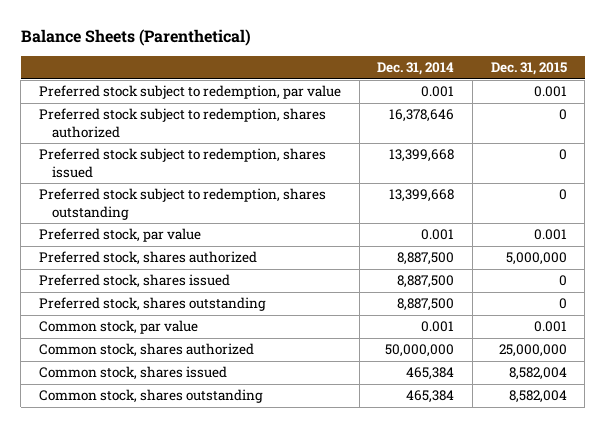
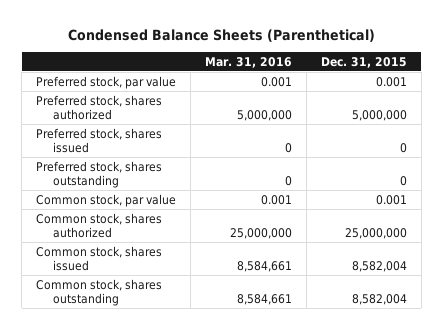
[20,29,251,47] Balance Sheets (Parenthetical) -> [67,29,375,43] Condensed Balance Sheets (Parenthetical)
[377,62,455,76] Dec. 31, 2014 -> none
none -> [205,56,293,68] Mar. 31, 2016
[39,85,342,100] Preferred stock subject to redemption, par value -> none
[39,108,327,138] Preferred stock subject to redemption, shares authorized -> none
[39,148,327,178] Preferred stock subject to redemption, shares issued -> none
[39,188,327,220] Preferred stock subject to redemption, shares outstanding -> none

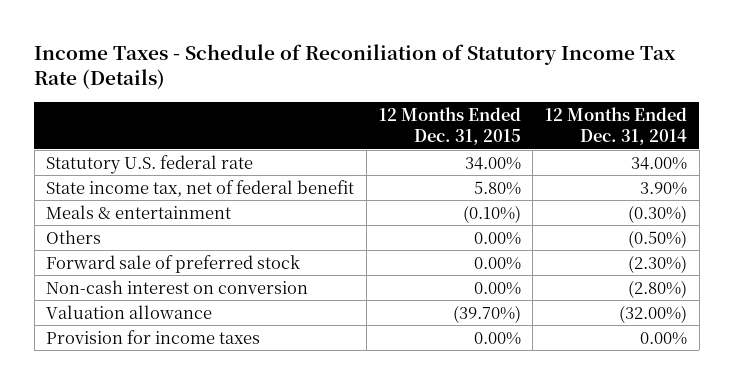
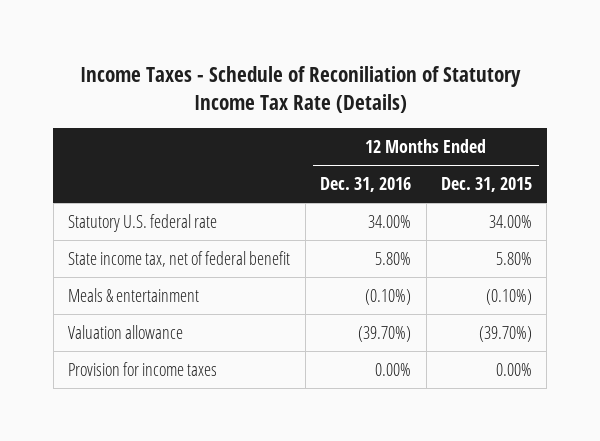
[545,106,688,146] 12 Months Ended Dec. 31, 2014 -> none
none -> [320,177,412,193] Dec. 31, 2016
[46,229,102,244] Others -> none
[46,254,301,273] Forward sale of preferred stock -> none
[46,279,309,294] Non-cash interest on conversion -> none

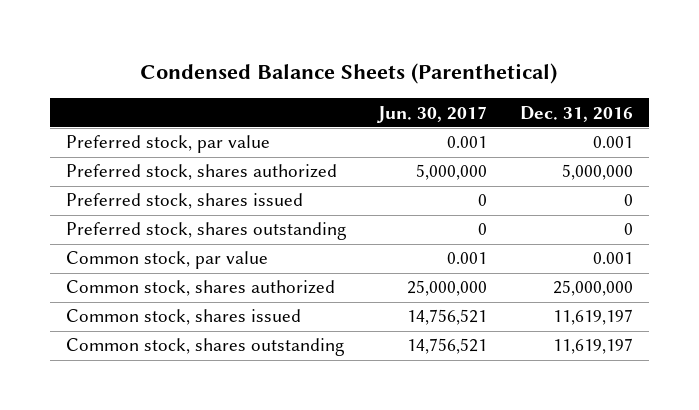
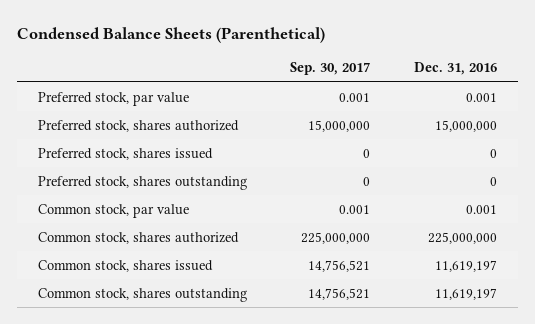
[377,105,488,123] Jun. 30, 2017 -> none
none -> [290,62,371,76] Sep. 30, 2017
[561,164,633,181] 5,000,000 -> [434,119,497,132] 15,000,000
[552,280,633,297] 25,000,000 -> [427,231,497,244] 225,000,000

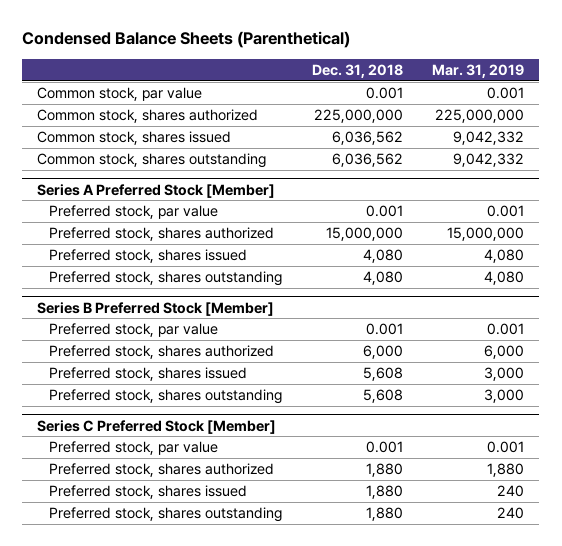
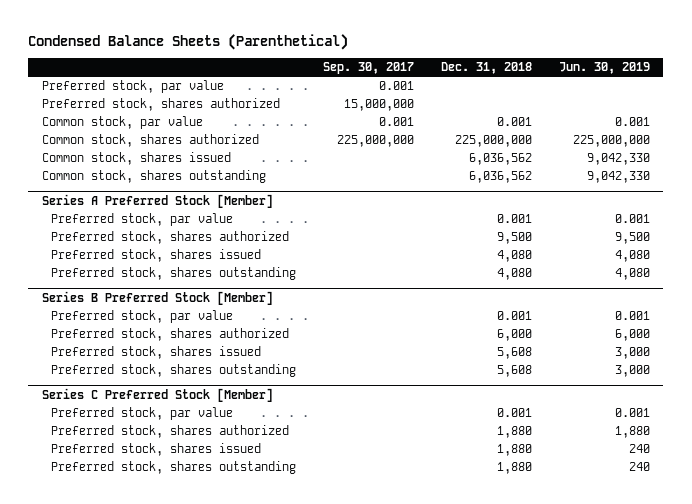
[432,63,525,78] Mar. 31, 2019 -> none
none -> [322,62,414,75] Sep. 30, 2017
none -> [558,62,650,75] Jun. 30, 2019
none -> [41,80,224,94] Preferred stock, par value
none -> [41,98,280,112] Preferred stock, shares authorized
[325,226,403,241] 15,000,000 -> [496,232,532,245] 9,500

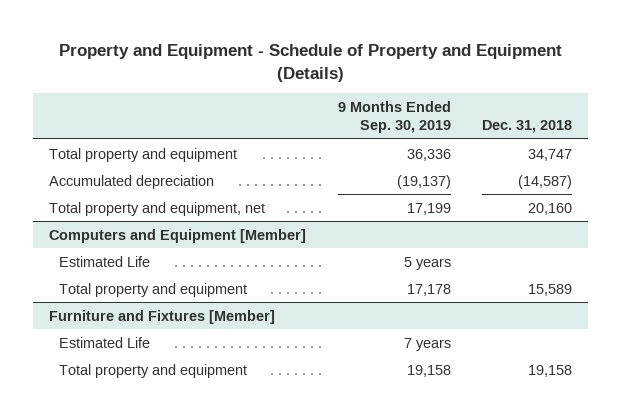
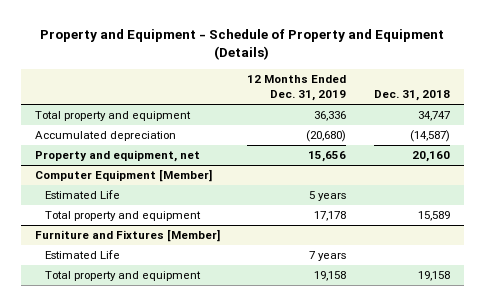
[337,101,451,134] 9 Months Ended Sep. 30, 2019 -> none
none -> [247,75,347,102] 12 Months Ended Dec. 31, 2019
[48,201,265,216] Total property and equipment, net -> [34,150,200,163] Property and equipment, net
[48,228,306,243] Computers and Equipment [Member] -> [34,169,212,183] Computer Equipment [Member]

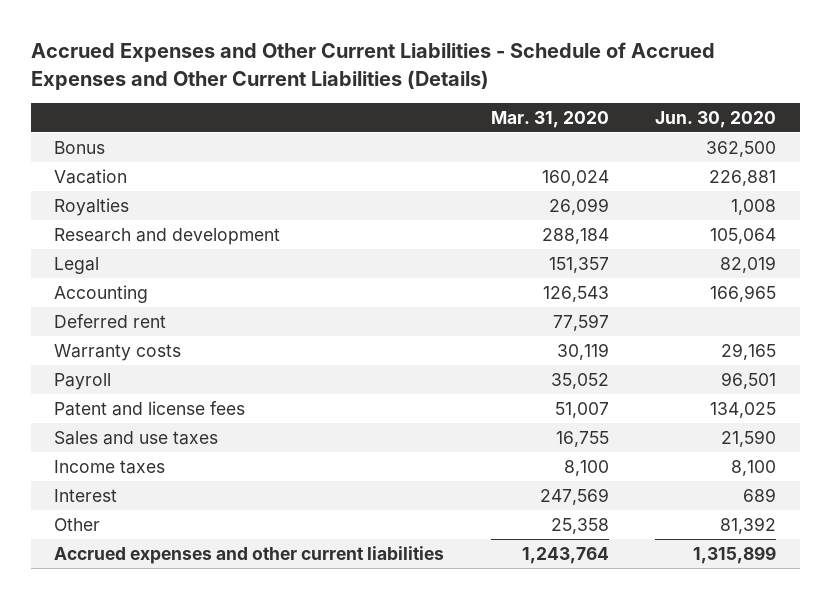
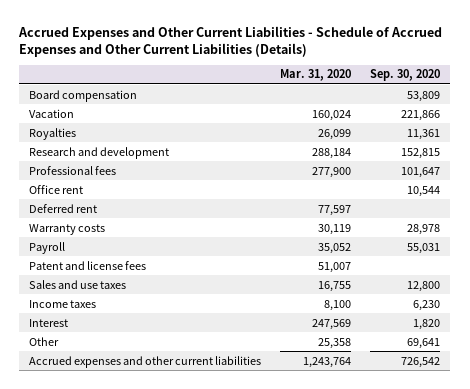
[655,110,777,128] Jun. 30, 2020 -> none
none -> [370,69,441,82] Sep. 30, 2020
[54,140,106,154] Bonus -> none
none -> [29,89,138,102] Board compensation
[54,256,100,274] Legal -> none
[54,284,149,303] Accounting -> none
none -> [29,165,117,175] Professional fees
none -> [29,184,84,194] Office rent

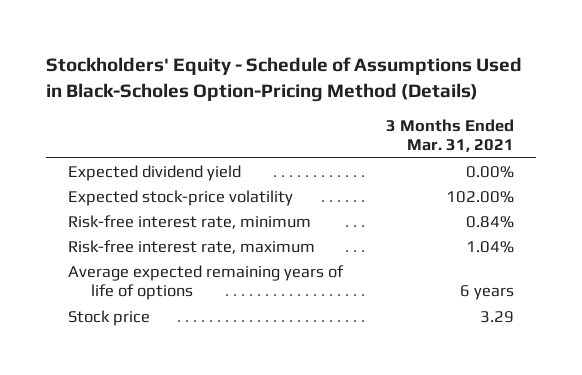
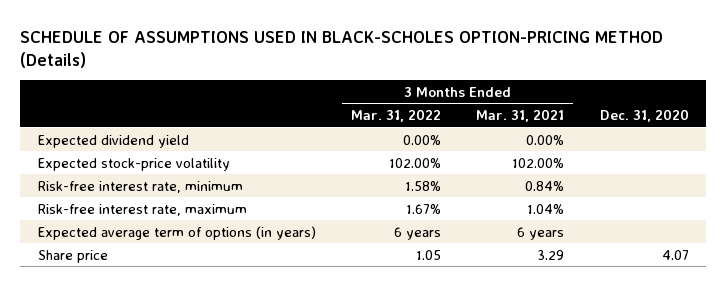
[45,57,522,102] Stockholders' Equity - Schedule of Assumptions Used in Black-Scholes Option-Pricing Method (Details) -> [20,31,664,68] SCHEDULE OF ASSUMPTIONS USED IN BLACK-SCHOLES OPTION-PRICING METHOD (Details)
none -> [351,109,442,123] Mar. 31, 2022
none -> [599,109,689,123] Dec. 31, 2020
[67,264,344,301] Average expected remaining years of life of options -> [38,225,317,240] Expected average term of options (in years)
[67,309,150,326] Stock price -> [38,249,109,263] Share price

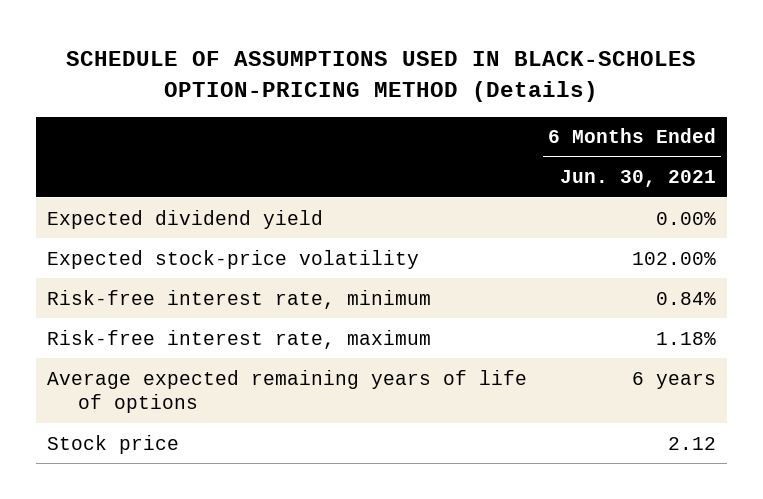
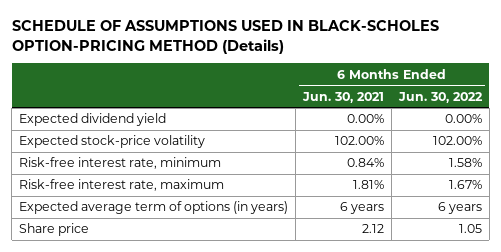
none -> [397,91,483,103] Jun. 30, 2022
[655,331,716,345] 1.18% -> [352,180,384,190] 1.81%
[46,369,527,414] Average expected remaining years of life of options -> [19,201,289,215] Expected average term of options (in years)
[46,434,179,454] Stock price -> [19,223,90,237] Share price

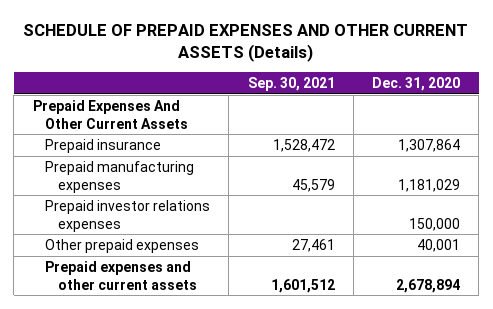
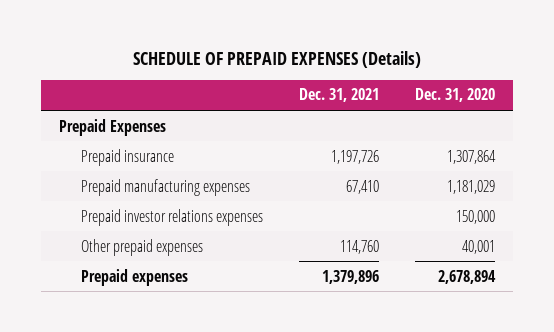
[23,23,469,62] SCHEDULE OF PREPAID EXPENSES AND OTHER CURRENT ASSETS (Details) -> [133,50,422,68] SCHEDULE OF PREPAID EXPENSES (Details)
[247,76,335,91] Sep. 30, 2021 -> none
none -> [299,88,380,103] Dec. 31, 2021
[32,99,189,129] Prepaid Expenses And Other Current Assets -> none
none -> [59,118,167,136] Prepaid Expenses
[45,260,197,290] Prepaid expenses and other current assets -> [80,268,188,286] Prepaid expenses

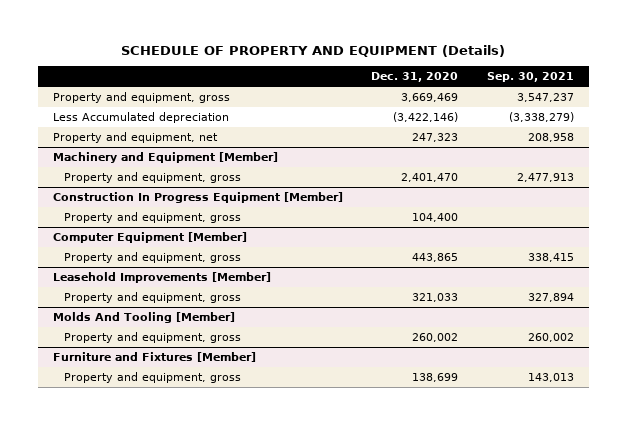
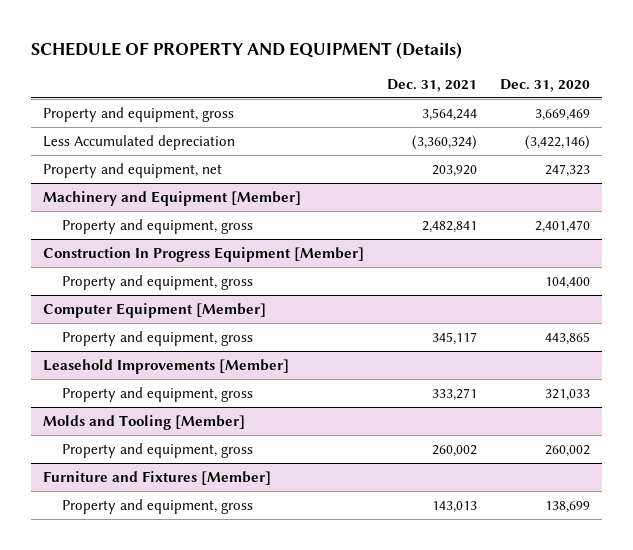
[487,72,575,83] Sep. 30, 2021 -> none
none -> [387,78,478,92] Dec. 31, 2021
[52,312,235,324] Molds And Tooling [Member] -> [42,414,245,430] Molds and Tooling [Member]

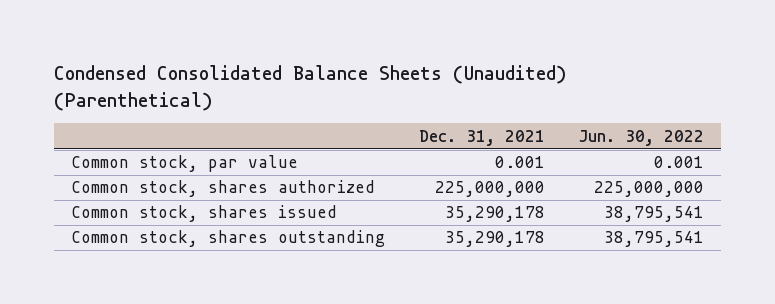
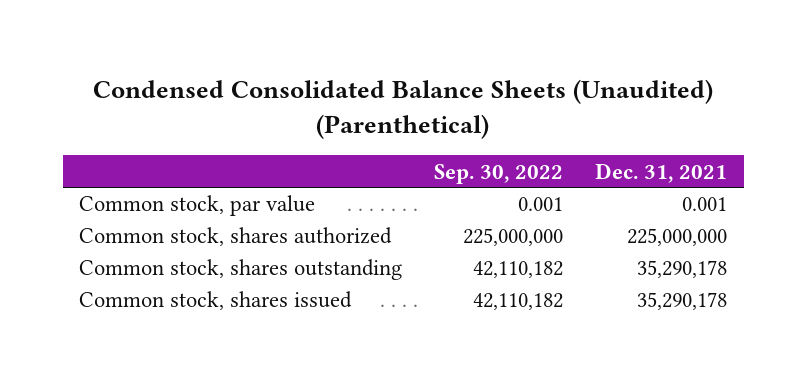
[578,129,705,146] Jun. 30, 2022 -> none
none -> [434,163,564,184] Sep. 30, 2022
[70,205,337,223] Common stock, shares issued -> [79,291,353,311] Common stock, shares issued

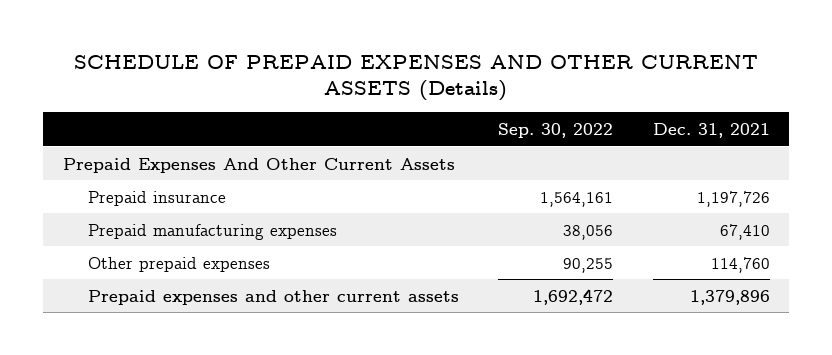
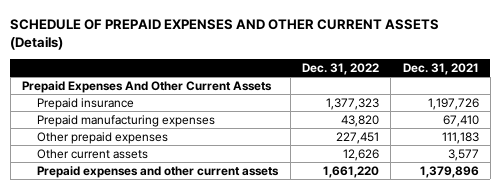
[498,122,614,138] Sep. 30, 2022 -> none
none -> [302,62,380,75] Dec. 31, 2022
[710,256,770,273] 114,760 -> [441,131,479,144] 111,183
none -> [37,148,149,159] Other current assets

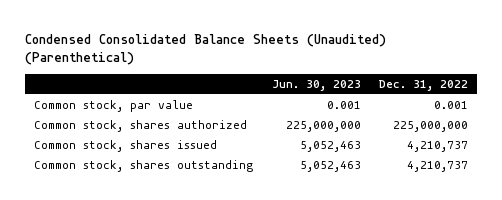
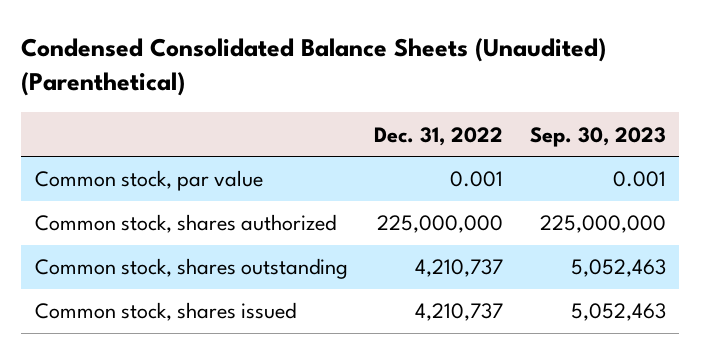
[271,79,361,91] Jun. 30, 2023 -> none
none -> [530,126,667,147] Sep. 30, 2023
[34,139,218,152] Common stock, shares issued -> [34,302,296,322] Common stock, shares issued

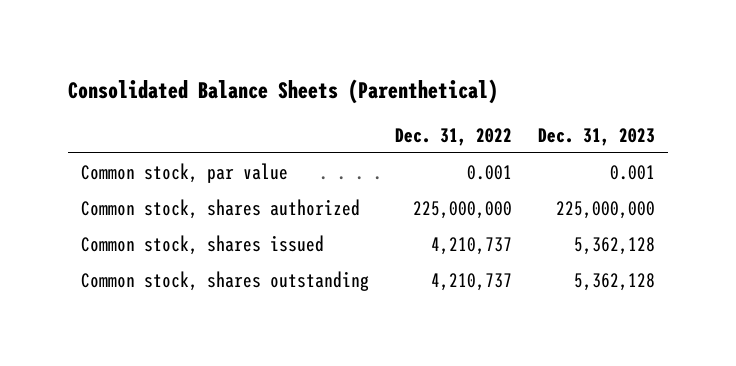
[21,37,607,97] Condensed Consolidated Balance Sheets (Unaudited) (Parenthetical) -> [67,78,498,104] Consolidated Balance Sheets (Parenthetical)
[530,126,667,147] Sep. 30, 2023 -> none
none -> [537,127,655,146] Dec. 31, 2023
[34,258,348,280] Common stock, shares outstanding -> [80,270,369,291] Common stock, shares outstanding

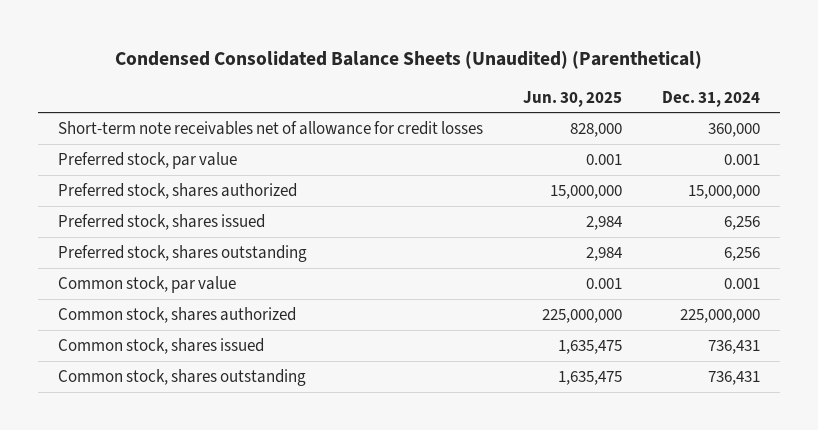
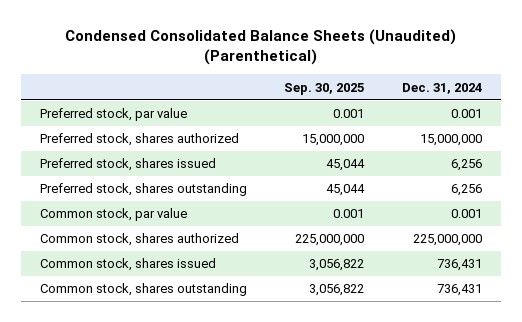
[523,90,623,107] Jun. 30, 2025 -> none
none -> [284,82,365,95] Sep. 30, 2025
[58,120,484,135] Short-term note receivables net of allowance for credit losses -> none

